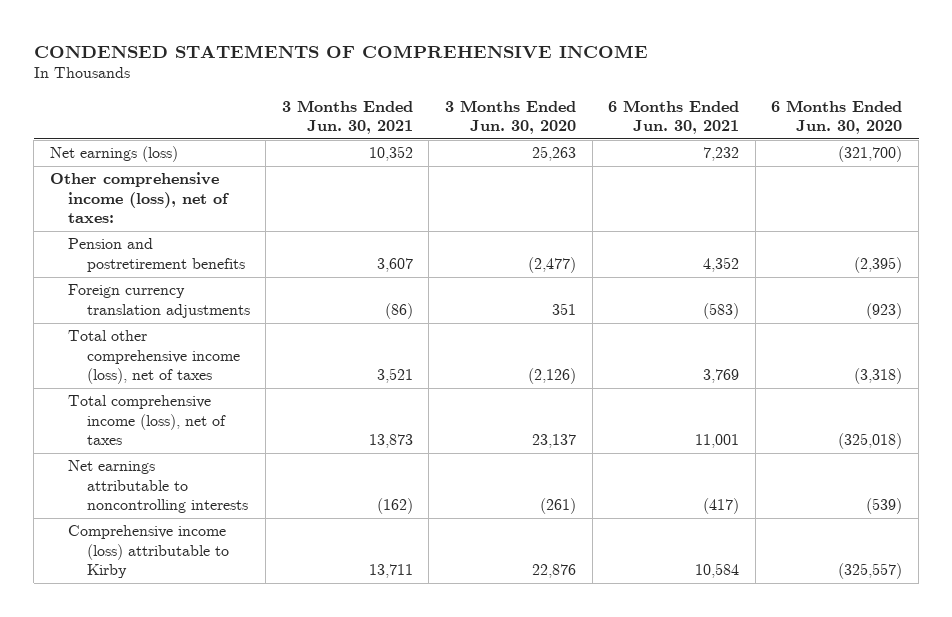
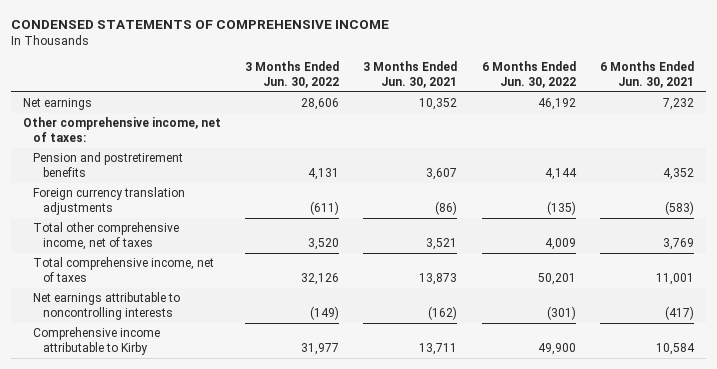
[444,99,576,135] 3 Months Ended Jun. 30, 2020 -> none
[771,99,903,135] 6 Months Ended Jun. 30, 2020 -> none
none -> [245,61,340,88] 3 Months Ended Jun. 30, 2022
none -> [481,61,576,88] 6 Months Ended Jun. 30, 2022
[49,146,178,163] Net earnings (loss) -> [22,98,92,111] Net earnings
[49,172,230,224] Other comprehensive income (loss), net of taxes: -> [22,117,221,142] Other comprehensive income, net of taxes:
[68,330,240,385] Total other comprehensive income (loss), net of taxes -> [33,222,180,250] Total other comprehensive income, net of taxes
[68,395,226,446] Total comprehensive income (loss), net of taxes -> [33,257,215,282] Total comprehensive income, net of taxes
[68,525,229,579] Comprehensive income (loss) attributable to Kirby -> [33,327,161,355] Comprehensive income attributable to Kirby

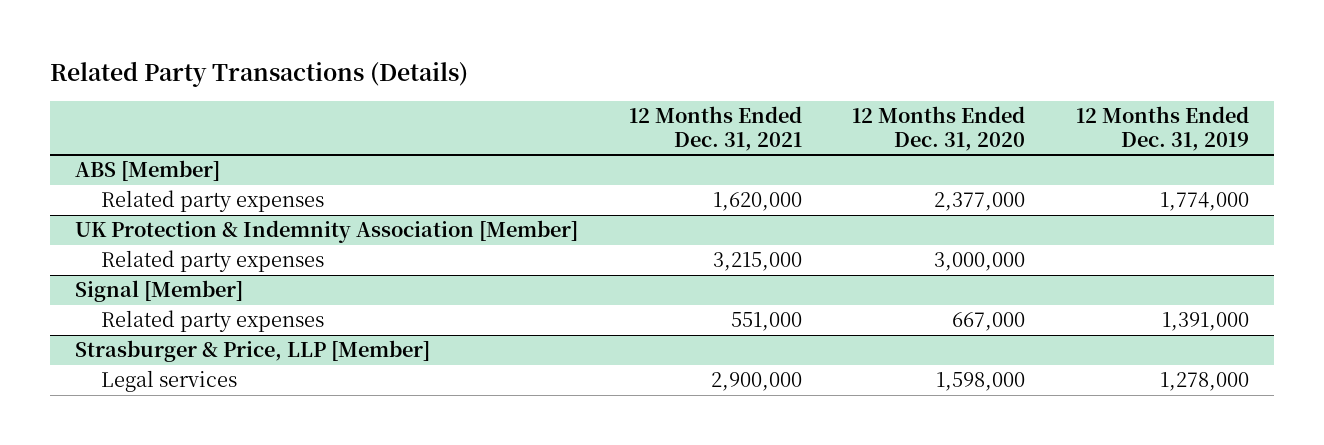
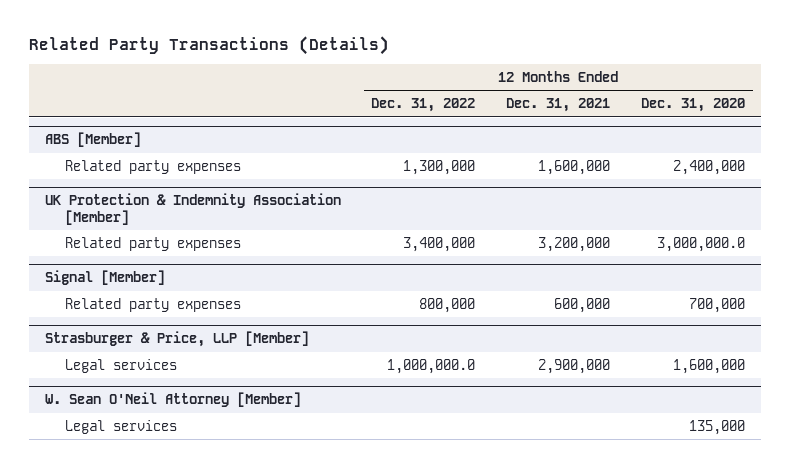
[1075,106,1249,151] 12 Months Ended Dec. 31, 2019 -> none
none -> [371,98,476,113] Dec. 31, 2022
[712,192,802,212] 1,620,000 -> [538,159,611,175] 1,600,000
[934,192,1026,212] 2,377,000 -> [673,159,746,175] 2,400,000
[712,252,802,272] 3,215,000 -> [538,236,611,252] 3,200,000
[934,252,1026,272] 3,000,000 -> [657,236,746,252] 3,000,000.0
[730,312,802,332] 551,000 -> [554,297,611,313] 600,000
[952,312,1026,332] 667,000 -> [689,297,746,313] 700,000
[936,372,1026,392] 1,598,000 -> [673,358,746,374] 1,600,000
none -> [44,392,301,408] W. Sean O'Neil Attorney [Member]
none -> [65,419,178,434] Legal services

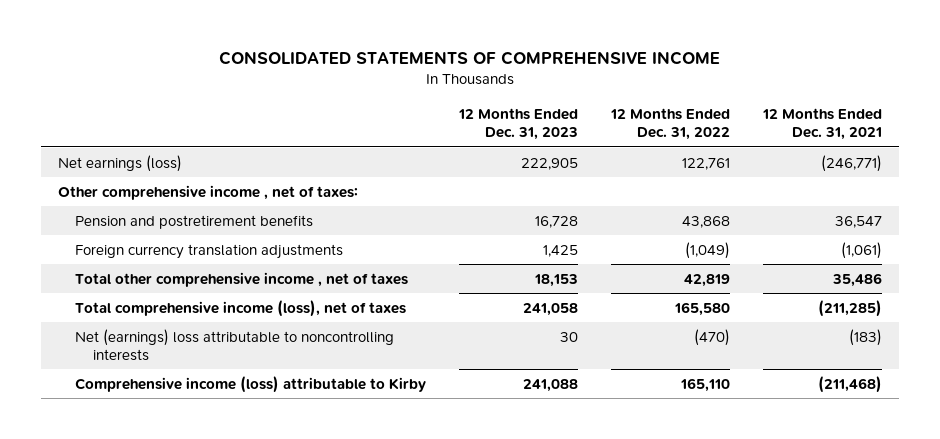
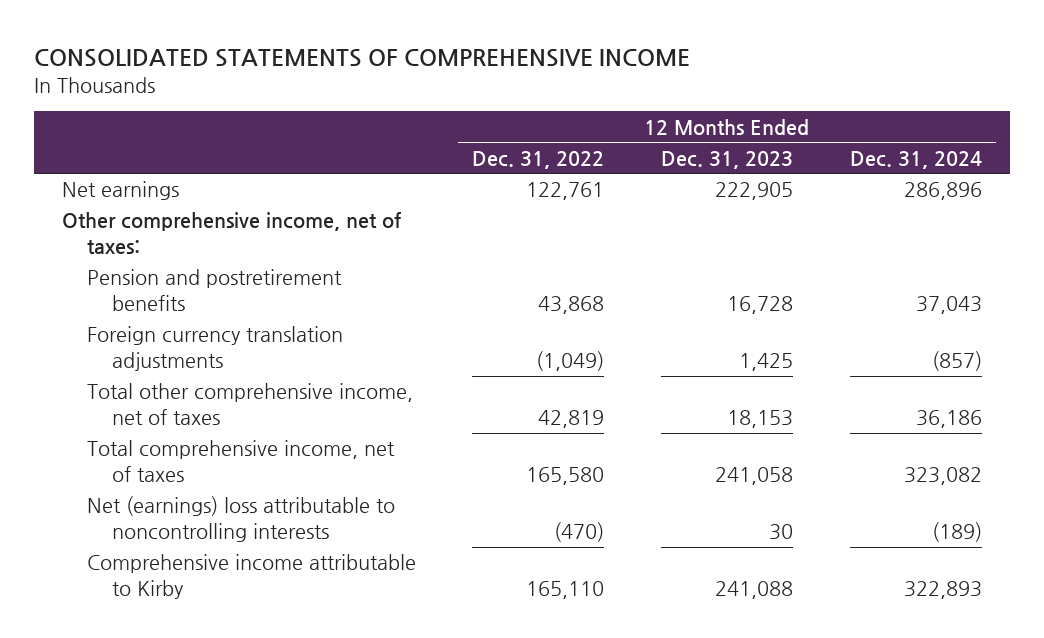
[762,108,883,140] 12 Months Ended Dec. 31, 2021 -> none
none -> [849,150,982,169] Dec. 31, 2024
[57,154,182,172] Net earnings (loss) -> [62,181,180,201] Net earnings
[57,184,358,200] Other comprehensive income , net of taxes: -> [62,212,402,255] Other comprehensive income, net of taxes:
[75,271,409,287] Total other comprehensive income , net of taxes -> [86,383,413,426] Total other comprehensive income, net of taxes
[75,299,407,317] Total comprehensive income (loss), net of taxes -> [86,440,395,483] Total comprehensive income, net of taxes
[75,375,427,393] Comprehensive income (loss) attributable to Kirby -> [86,554,416,600] Comprehensive income attributable to Kirby

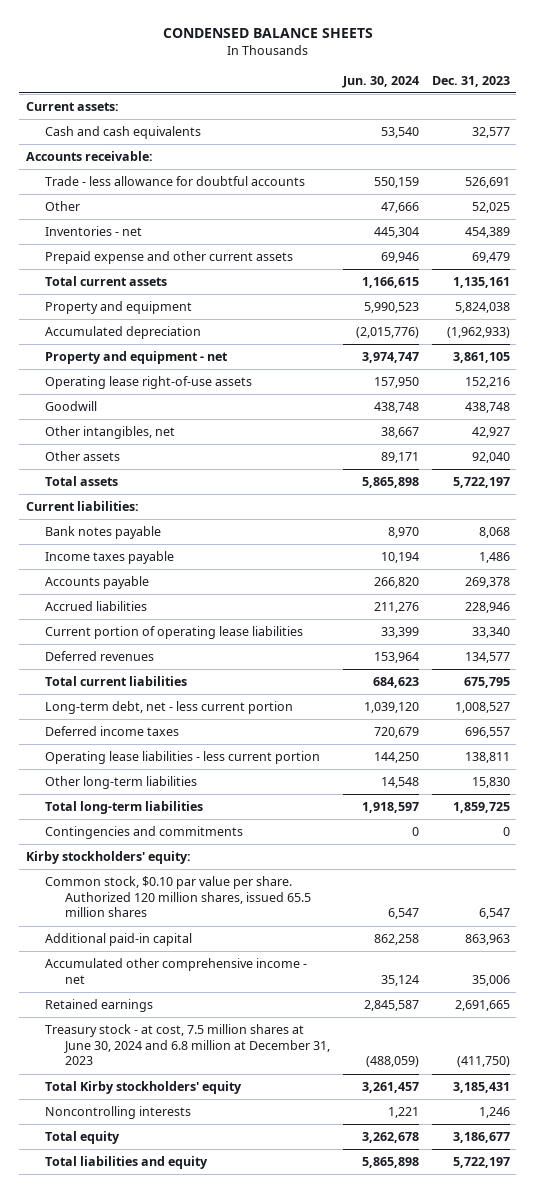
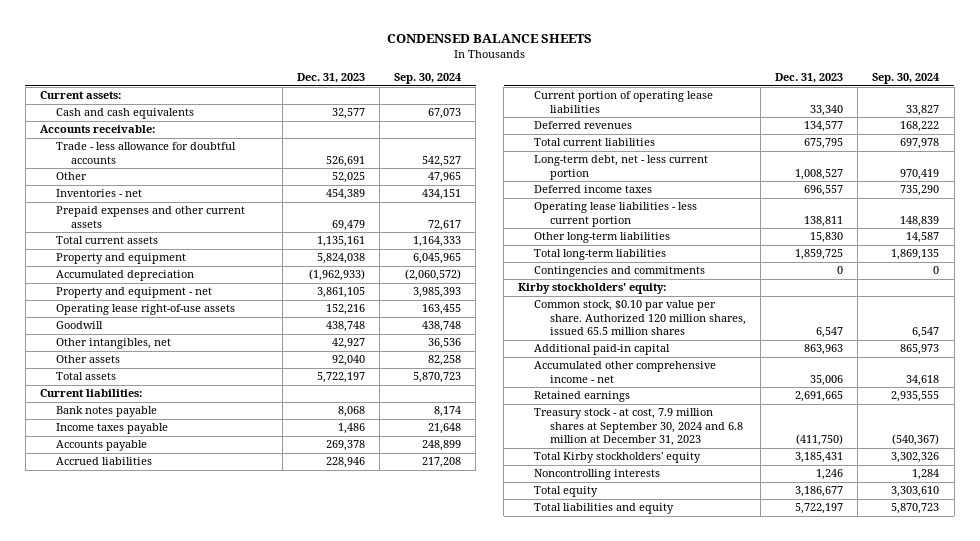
[341,75,419,88] Jun. 30, 2024 -> none
none -> [394,73,462,85] Sep. 30, 2024
[45,251,294,265] Prepaid expense and other current assets -> [55,206,245,228] Prepaid expenses and other current assets
[45,1024,331,1066] Treasury stock - at cost, 7.5 million shares at June 30, 2024 and 6.8 million at December 31, 2023 -> [534,408,743,447] Treasury stock - at cost, 7.9 million shares at September 30, 2024 and 6.8 million at December 31, 2023

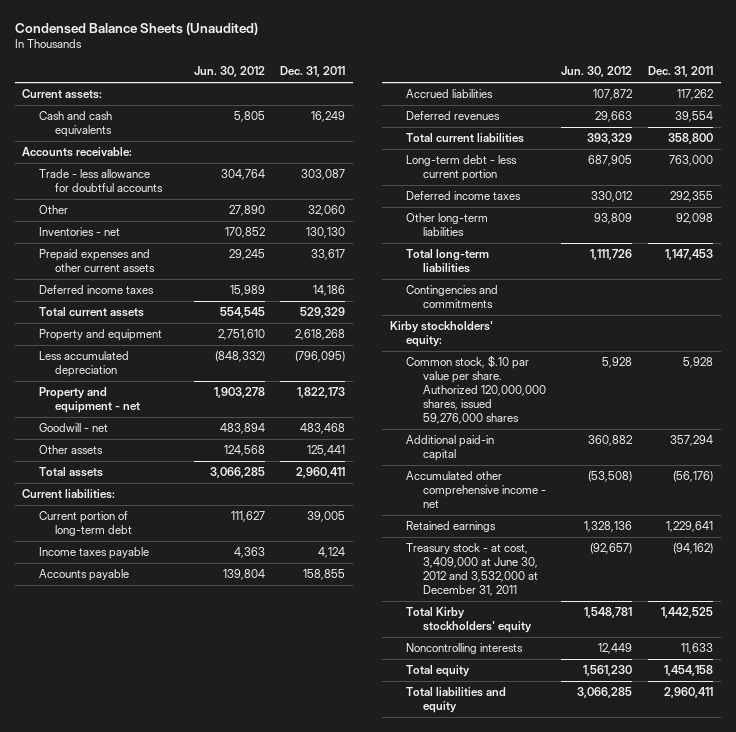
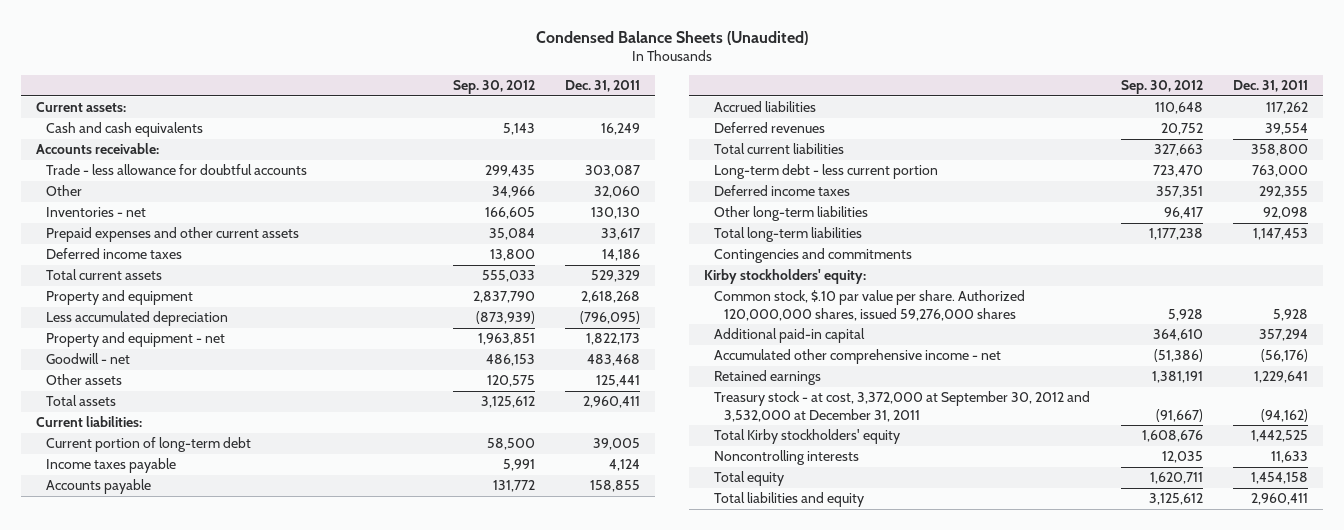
[193,66,265,78] Jun. 30, 2012 -> none
none -> [452,80,535,95] Sep. 30, 2012
[406,543,538,596] Treasury stock - at cost, 3,409,000 at June 30, 2012 and 3,532,000 at December 31, 2011 -> [714,391,1091,422] Treasury stock - at cost, 3,372,000 at September 30, 2012 and 3,532,000 at December 31, 2011

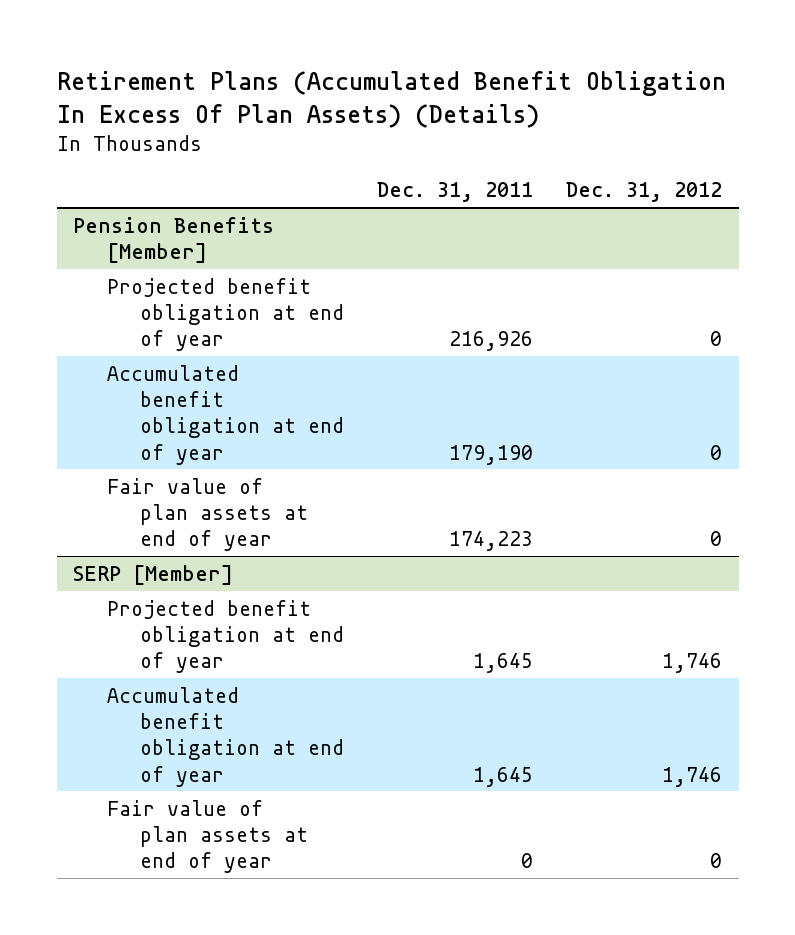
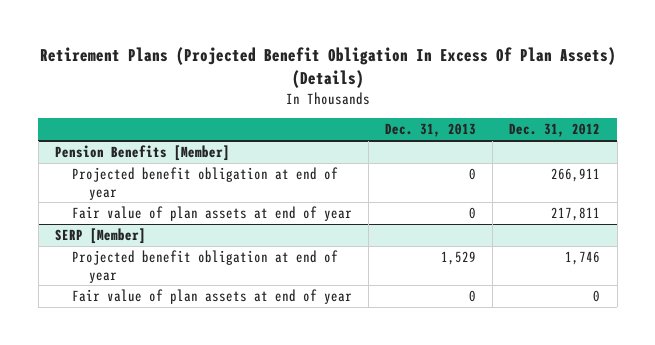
[56,70,726,128] Retirement Plans (Accumulated Benefit Obligation In Excess Of Plan Assets) (Details) -> [39,47,616,88] Retirement Plans (Projected Benefit Obligation In Excess Of Plan Assets) (Details)
[377,182,534,203] Dec. 31, 2011 -> none
none -> [385,123,477,138] Dec. 31, 2013
[106,364,345,465] Accumulated benefit obligation at end of year -> none
[710,331,723,347] 0 -> [551,167,601,182] 266,911
[710,531,723,547] 0 -> [551,206,601,221] 217,811
[106,686,345,787] Accumulated benefit obligation at end of year -> none

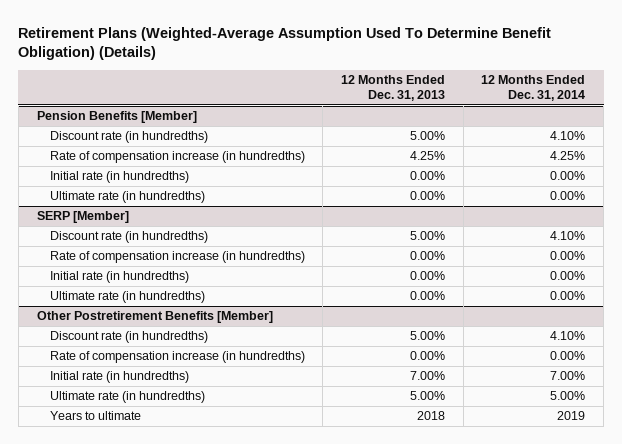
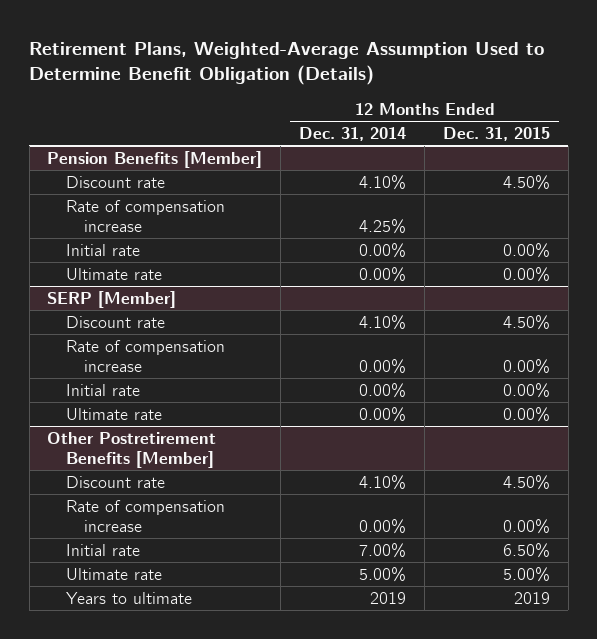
[18,26,552,61] Retirement Plans (Weighted-Average Assumption Used To Determine Benefit Obligation) (Details) -> [29,41,545,86] Retirement Plans, Weighted-Average Assumption Used to Determine Benefit Obligation (Details)
[340,74,445,102] 12 Months Ended Dec. 31, 2013 -> none
none -> [443,127,551,142] Dec. 31, 2015
[49,131,208,144] Discount rate (in hundredths) -> [65,175,165,188] Discount rate
[49,151,305,164] Rate of compensation increase (in hundredths) -> [65,199,225,232] Rate of compensation increase
[49,171,189,184] Initial rate (in hundredths) -> [65,243,140,256] Initial rate
[49,191,205,204] Ultimate rate (in hundredths) -> [65,267,162,280] Ultimate rate
[49,231,208,244] Discount rate (in hundredths) -> [65,315,165,328] Discount rate
[49,251,305,264] Rate of compensation increase (in hundredths) -> [65,339,225,372] Rate of compensation increase
[49,271,189,284] Initial rate (in hundredths) -> [65,383,140,396] Initial rate
[49,291,205,304] Ultimate rate (in hundredths) -> [65,407,162,420] Ultimate rate
[49,331,208,344] Discount rate (in hundredths) -> [65,475,165,488] Discount rate
[49,351,305,364] Rate of compensation increase (in hundredths) -> [65,499,225,532] Rate of compensation increase
[49,371,189,384] Initial rate (in hundredths) -> [65,543,140,556] Initial rate
[49,391,205,404] Ultimate rate (in hundredths) -> [65,567,162,580] Ultimate rate

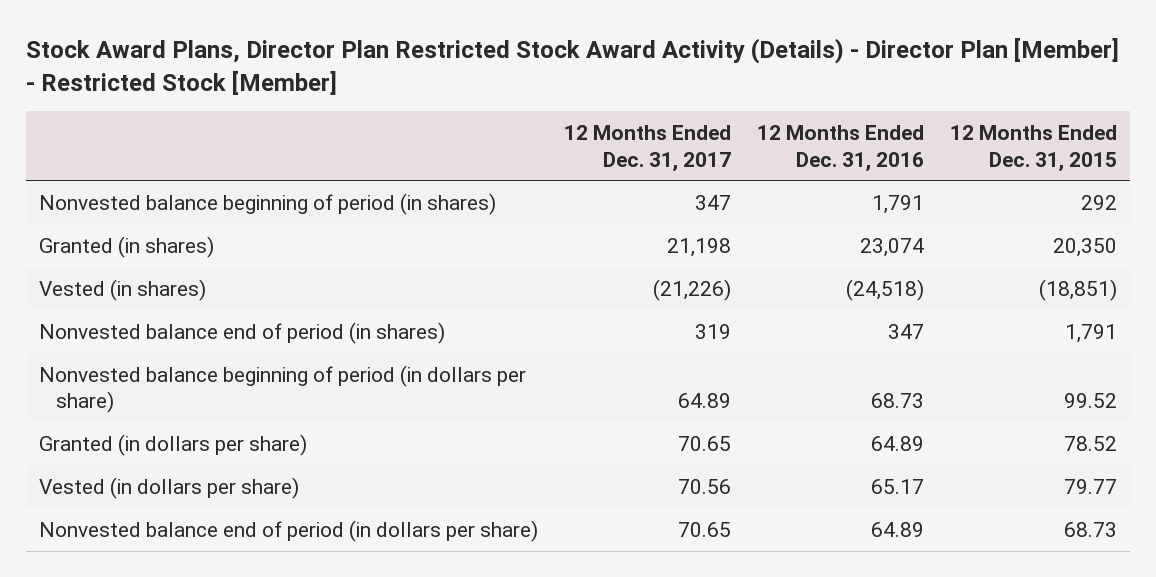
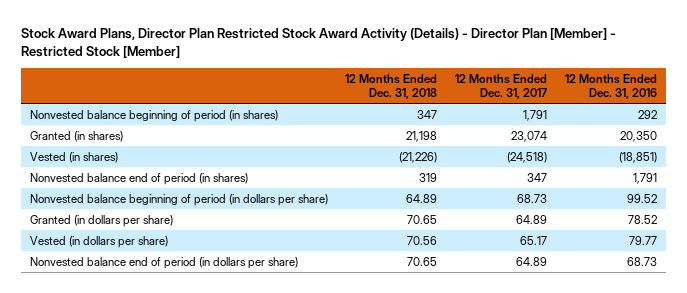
[950,125,1118,172] 12 Months Ended Dec. 31, 2015 -> none
none -> [345,73,438,99] 12 Months Ended Dec. 31, 2018
[695,194,732,210] 347 -> [523,109,548,121] 1,791
[872,194,925,214] 1,791 -> [638,109,658,119] 292
[667,237,732,257] 21,198 -> [511,130,548,142] 23,074
[860,237,925,257] 23,074 -> [620,130,658,142] 20,350
[653,278,732,301] (21,226) -> [507,151,548,163] (24,518)
[846,278,925,301] (24,518) -> [619,151,658,163] (18,851)
[695,323,732,339] 319 -> [527,172,548,182] 347
[888,323,925,339] 347 -> [633,172,658,184] 1,791
[678,393,732,409] 64.89 -> [517,193,548,203] 68.73
[871,393,925,409] 68.73 -> [627,193,658,203] 99.52
[678,435,732,451] 70.65 -> [516,214,548,224] 64.89
[871,435,925,451] 64.89 -> [628,214,658,224] 78.52
[678,478,732,494] 70.56 -> [520,235,548,245] 65.17
[871,478,925,494] 65.17 -> [629,235,658,245] 79.77
[678,521,732,537] 70.65 -> [516,256,548,266] 64.89
[871,521,925,537] 64.89 -> [627,256,658,266] 68.73

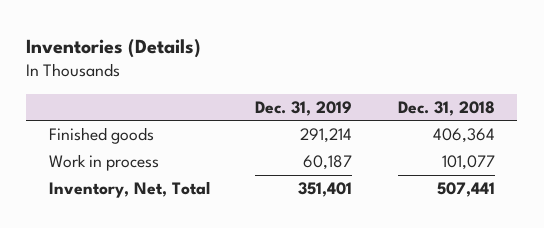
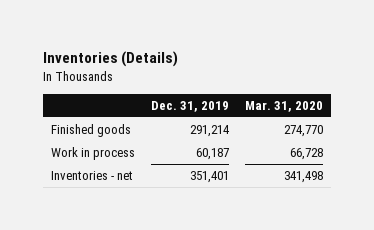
[397,100,495,116] Dec. 31, 2018 -> none
none -> [245,100,324,112] Mar. 31, 2020
[48,180,210,198] Inventory, Net, Total -> [50,171,133,181] Inventories - net

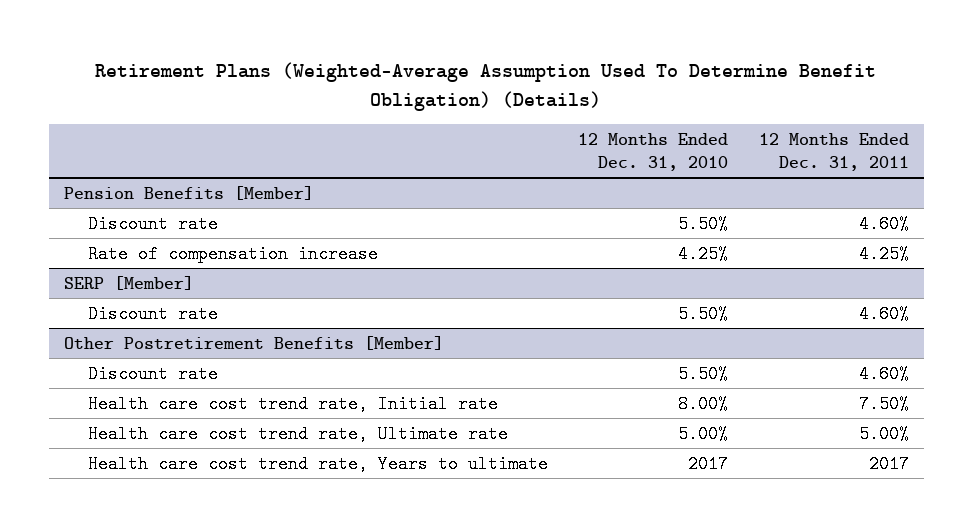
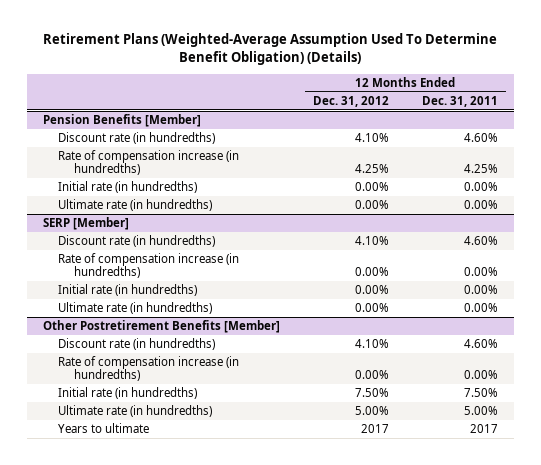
[578,132,729,171] 12 Months Ended Dec. 31, 2010 -> none
none -> [312,95,389,107] Dec. 31, 2012
[88,214,219,233] Discount rate -> [58,132,216,145] Discount rate (in hundredths)
[88,244,379,263] Rate of compensation increase -> [58,150,240,176] Rate of compensation increase (in hundredths)
none -> [58,181,198,194] Initial rate (in hundredths)
none -> [58,199,213,212] Ultimate rate (in hundredths)
[88,304,219,323] Discount rate -> [58,235,216,248] Discount rate (in hundredths)
none -> [58,253,240,279] Rate of compensation increase (in hundredths)
none -> [58,284,198,297] Initial rate (in hundredths)
none -> [58,302,213,315] Ultimate rate (in hundredths)
[88,364,219,383] Discount rate -> [58,338,216,351] Discount rate (in hundredths)
none -> [58,356,240,382] Rate of compensation increase (in hundredths)
[88,394,499,413] Health care cost trend rate, Initial rate -> [58,387,198,400] Initial rate (in hundredths)
[88,424,509,443] Health care cost trend rate, Ultimate rate -> [58,405,213,418] Ultimate rate (in hundredths)
[88,454,549,473] Health care cost trend rate, Years to ultimate -> [58,423,150,434] Years to ultimate

